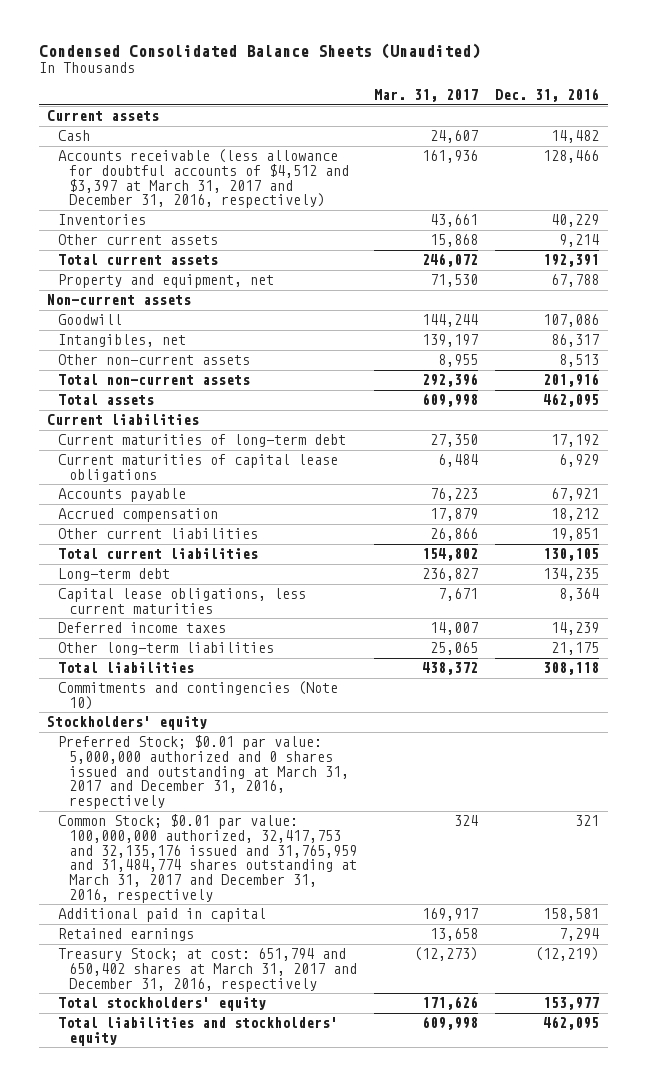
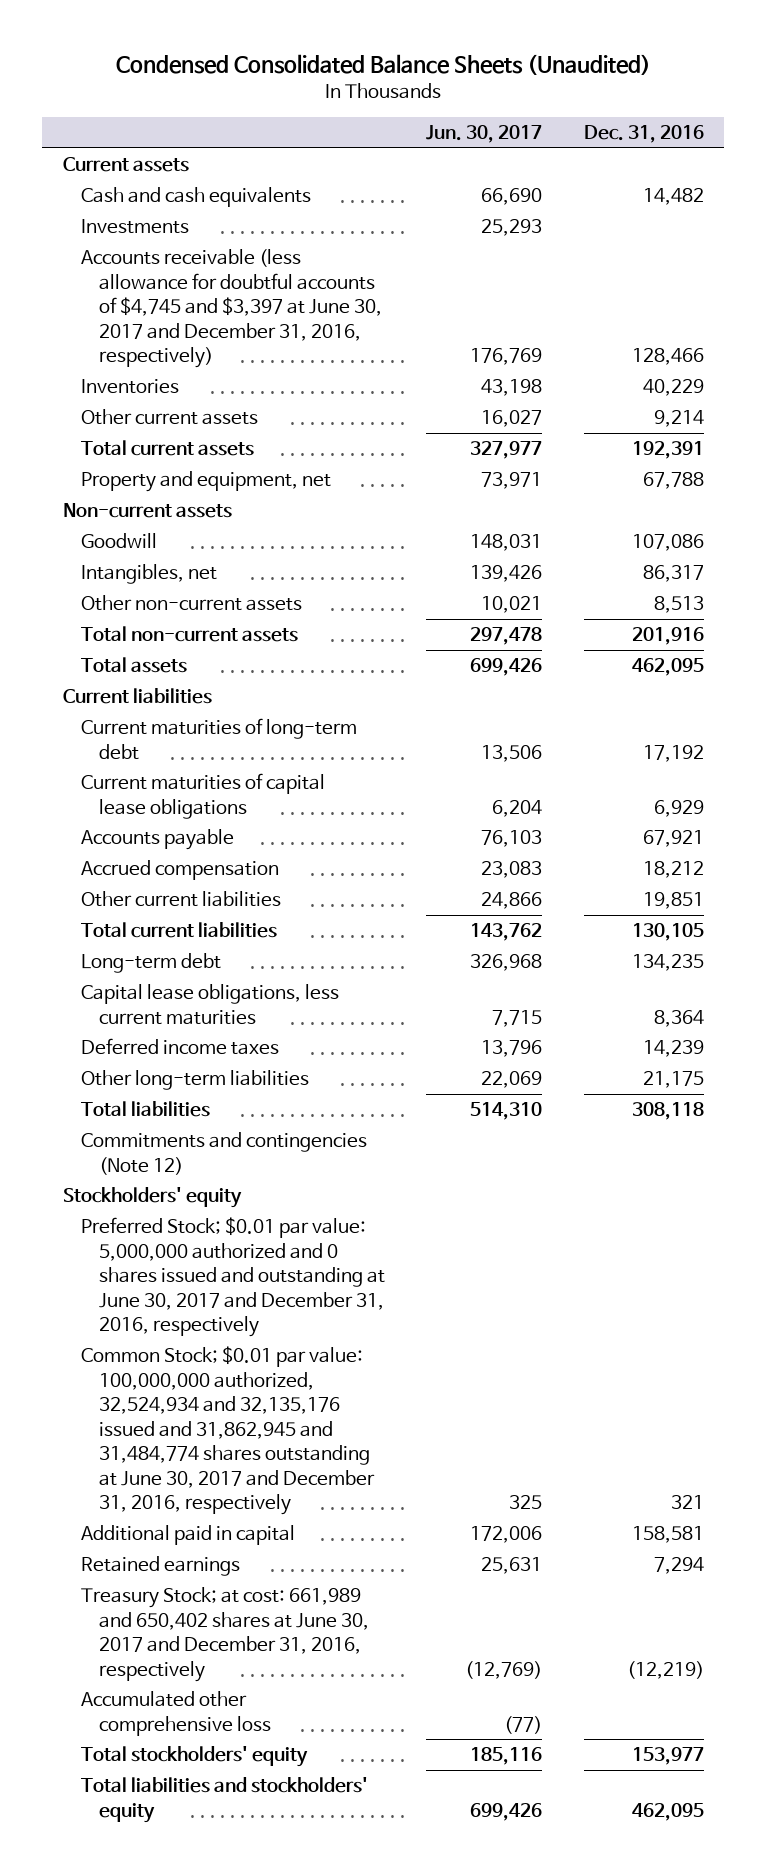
[373,89,478,103] Mar. 31, 2017 -> none
none -> [426,125,543,144] Jun. 30, 2017
[58,130,91,142] Cash -> [81,187,312,208] Cash and cash equivalents
none -> [81,219,190,235] Investments
[58,149,349,209] Accounts receivable (less allowance for doubtful accounts of $4,512 and $3,397 at March 31, 2017 and December 31, 2016, respectively) -> [81,249,383,369] Accounts receivable (less allowance for doubtful accounts of $4,745 and $3,397 at June 30, 2017 and December 31, 2016, respectively)
[58,681,339,710] Commitments and contingencies (Note 10) -> [81,1132,368,1175] Commitments and contingencies (Note 12)
[58,735,349,810] Preferred Stock; $0.01 par value: 5,000,000 authorized and 0 shares issued and outstanding at March 31, 2017 and December 31, 2016, respectively -> [81,1217,386,1338] Preferred Stock; $0.01 par value: 5,000,000 authorized and 0 shares issued and outstanding at June 30, 2017 and December 31, 2016, respectively
[58,814,357,903] Common Stock; $0.01 par value: 100,000,000 authorized, 32,417,753 and 32,135,176 issued and 31,765,959 and 31,484,774 shares outstanding at March 31, 2017 and December 31, 2016, respectively -> [81,1346,376,1516] Common Stock; $0.01 par value: 100,000,000 authorized, 32,524,934 and 32,135,176 issued and 31,862,945 and 31,484,774 shares outstanding at June 30, 2017 and December 31, 2016, respectively
[58,948,357,992] Treasury Stock; at cost: 651,794 and 650,402 shares at March 31, 2017 and December 31, 2016, respectively -> [81,1587,370,1682] Treasury Stock; at cost: 661,989 and 650,402 shares at June 30, 2017 and December 31, 2016, respectively
none -> [81,1691,272,1736] Accumulated other comprehensive loss

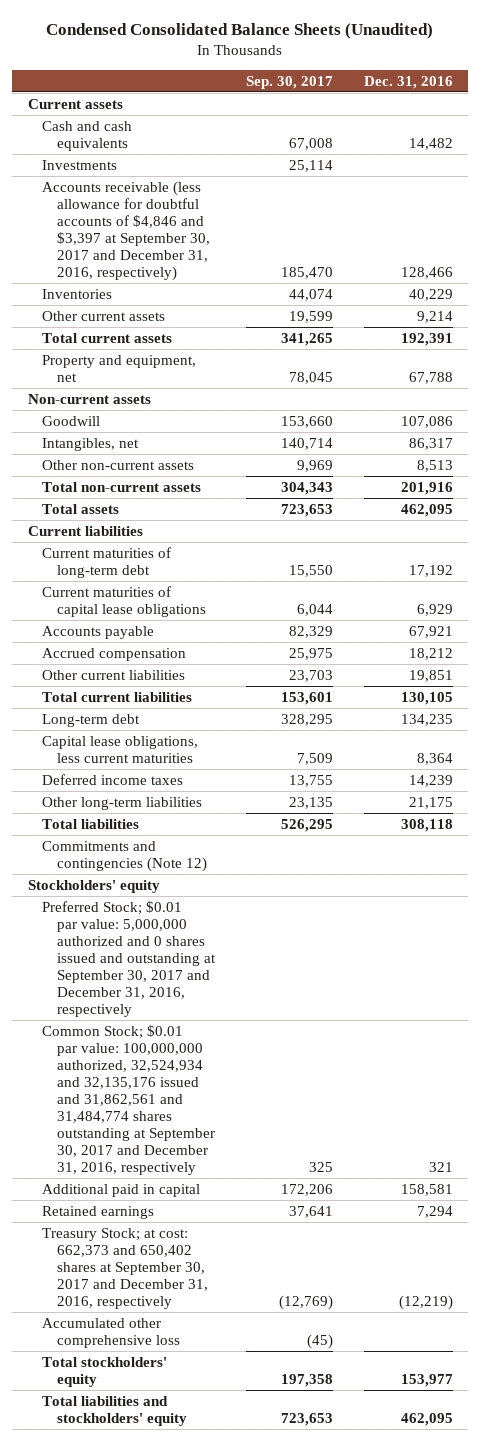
[426,125,543,144] Jun. 30, 2017 -> none
none -> [245,75,333,89] Sep. 30, 2017
[81,249,383,369] Accounts receivable (less allowance for doubtful accounts of $4,745 and $3,397 at June 30, 2017 and December 31, 2016, respectively) -> [42,180,211,282] Accounts receivable (less allowance for doubtful accounts of $4,846 and $3,397 at September 30, 2017 and December 31, 2016, respectively)
[81,1217,386,1338] Preferred Stock; $0.01 par value: 5,000,000 authorized and 0 shares issued and outstanding at June 30, 2017 and December 31, 2016, respectively -> [42,900,217,1018] Preferred Stock; $0.01 par value: 5,000,000 authorized and 0 shares issued and outstanding at September 30, 2017 and December 31, 2016, respectively
[81,1346,376,1516] Common Stock; $0.01 par value: 100,000,000 authorized, 32,524,934 and 32,135,176 issued and 31,862,945 and 31,484,774 shares outstanding at June 30, 2017 and December 31, 2016, respectively -> [42,1024,216,1176] Common Stock; $0.01 par value: 100,000,000 authorized, 32,524,934 and 32,135,176 issued and 31,862,561 and 31,484,774 shares outstanding at September 30, 2017 and December 31, 2016, respectively
[81,1587,370,1682] Treasury Stock; at cost: 661,989 and 650,402 shares at June 30, 2017 and December 31, 2016, respectively -> [42,1227,209,1310] Treasury Stock; at cost: 662,373 and 650,402 shares at September 30, 2017 and December 31, 2016, respectively

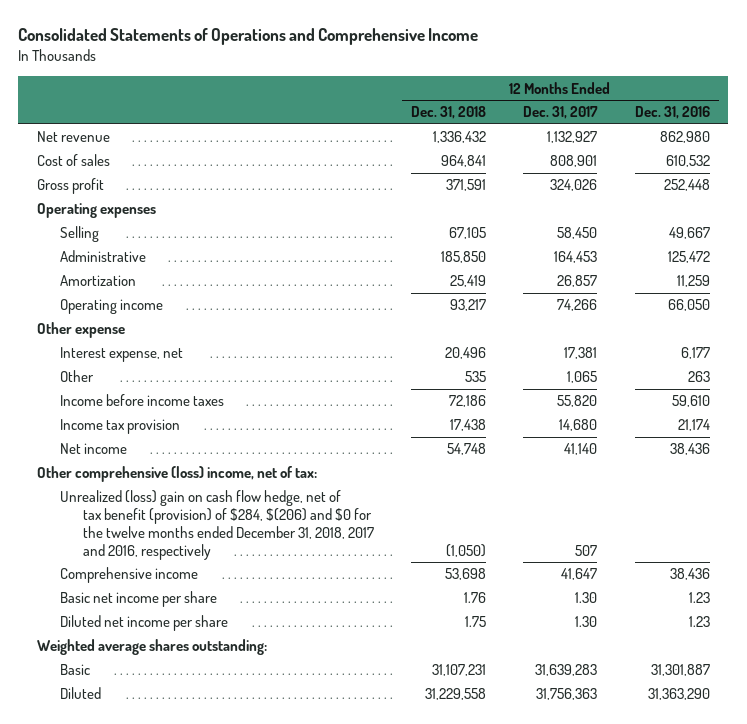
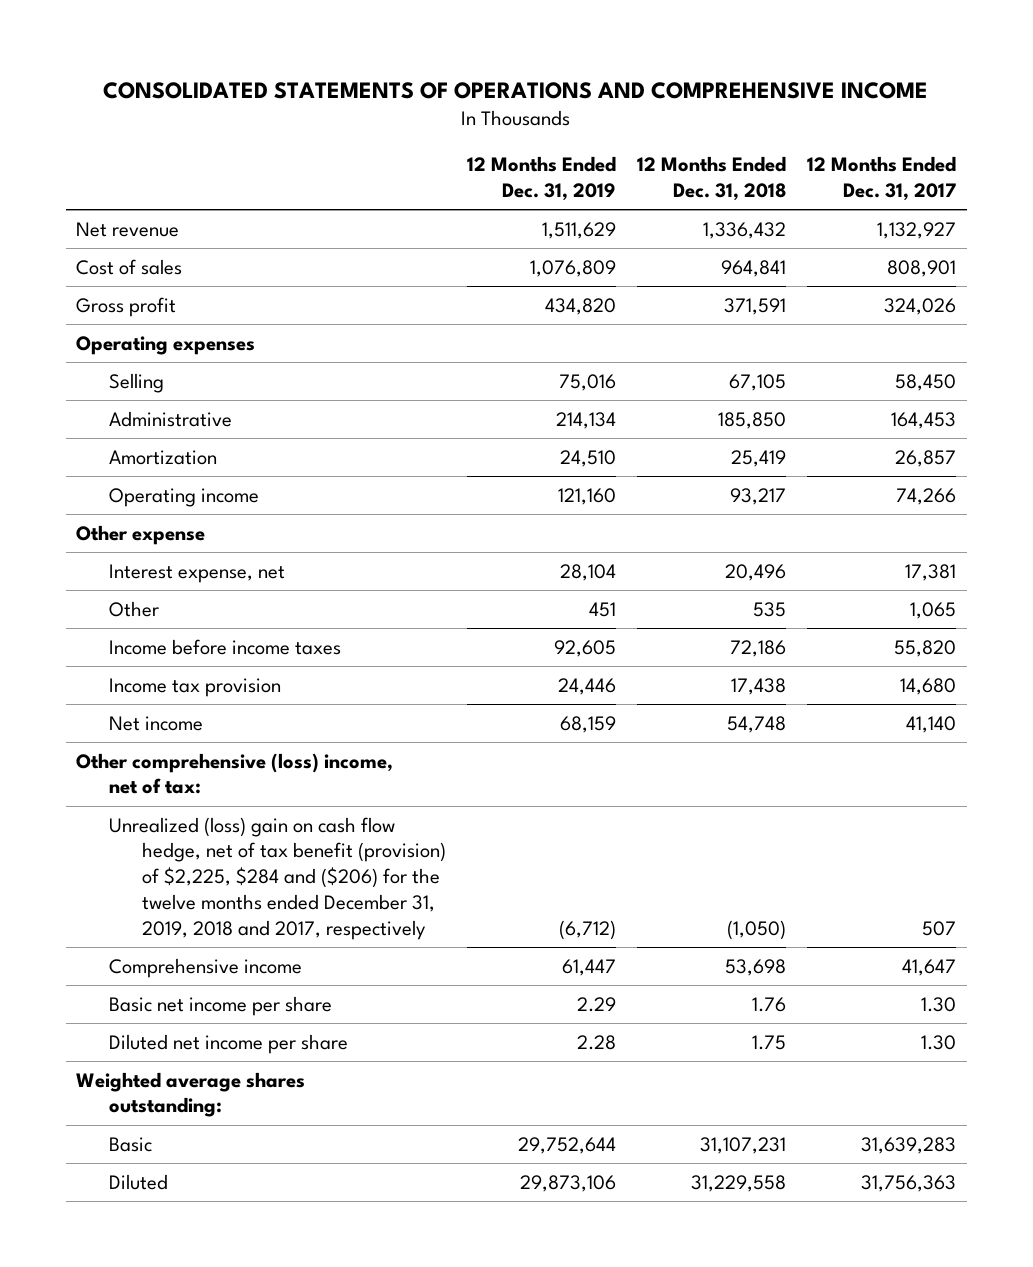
[18,28,479,46] Consolidated Statements of Operations and Comprehensive Income -> [103,81,929,99] CONSOLIDATED STATEMENTS OF OPERATIONS AND COMPREHENSIVE INCOME
[634,106,710,120] Dec. 31, 2016 -> none
none -> [467,156,617,202] 12 Months Ended Dec. 31, 2019
[59,490,375,560] Unrealized (loss) gain on cash flow hedge, net of tax benefit (provision) of $284, $(206) and $0 for the twelve months ended December 31, 2018, 2017 and 2016, respectively -> [109,816,446,940] Unrealized (loss) gain on cash flow hedge, net of tax benefit (provision) of $2,225, $284 and ($206) for the twelve months ended December 31, 2019, 2018 and 2017, respectively

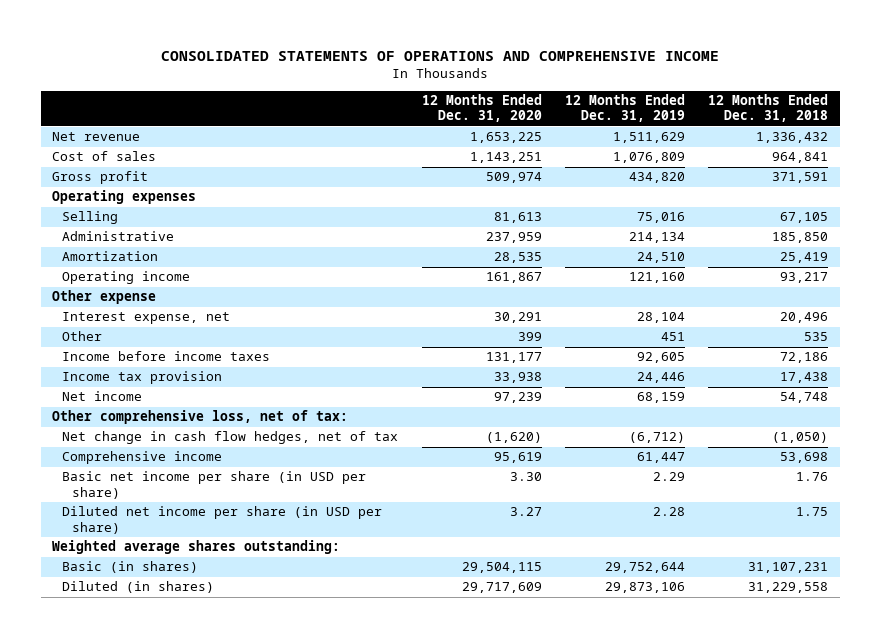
[807,156,957,202] 12 Months Ended Dec. 31, 2017 -> none
none -> [421,93,542,123] 12 Months Ended Dec. 31, 2020
[76,752,394,795] Other comprehensive (loss) income, net of tax: -> [52,410,349,425] Other comprehensive loss, net of tax:
[109,816,446,940] Unrealized (loss) gain on cash flow hedge, net of tax benefit (provision) of $2,225, $284 and ($206) for the twelve months ended December 31, 2019, 2018 and 2017, respectively -> [62,431,399,445] Net change in cash flow hedges, net of tax
[109,995,333,1016] Basic net income per share -> [62,471,367,499] Basic net income per share (in USD per share)
[109,1033,349,1054] Diluted net income per share -> [62,506,383,534] Diluted net income per share (in USD per share)
[109,1136,153,1152] Basic -> [62,561,199,574] Basic (in shares)
[109,1173,169,1190] Diluted -> [62,581,215,594] Diluted (in shares)

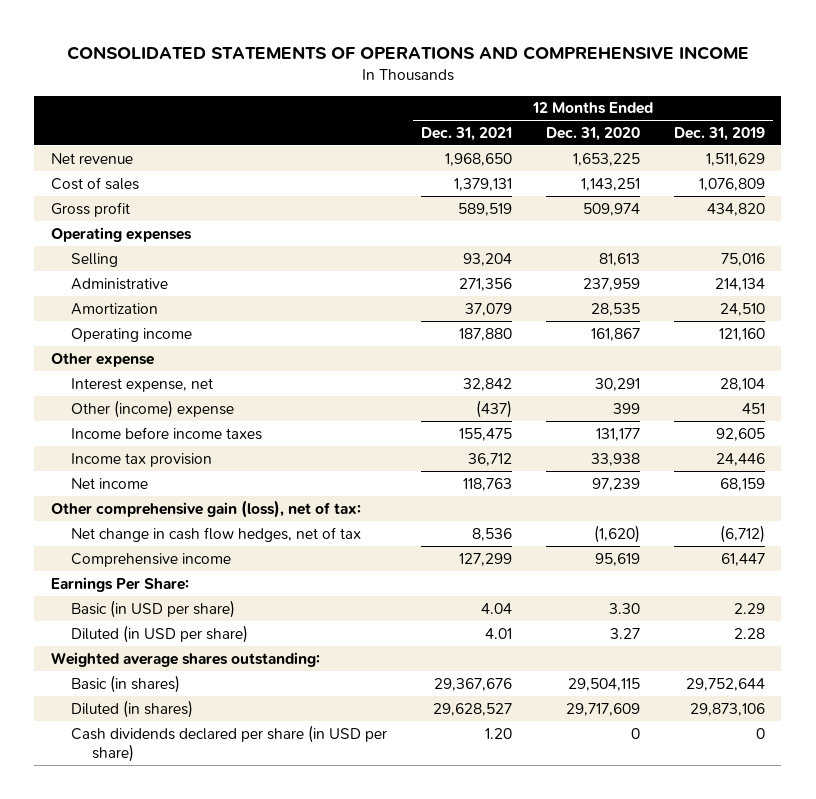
[708,93,829,123] 12 Months Ended Dec. 31, 2018 -> none
none -> [421,126,513,141] Dec. 31, 2021
[62,331,103,342] Other -> [71,399,235,418] Other (income) expense
[52,410,349,425] Other comprehensive loss, net of tax: -> [51,499,362,518] Other comprehensive gain (loss), net of tax:
none -> [51,576,190,592] Earnings Per Share:
[62,471,367,499] Basic net income per share (in USD per share) -> [71,599,236,618] Basic (in USD per share)
[62,506,383,534] Diluted net income per share (in USD per share) -> [71,624,249,643] Diluted (in USD per share)
none -> [71,724,388,763] Cash dividends declared per share (in USD per share)

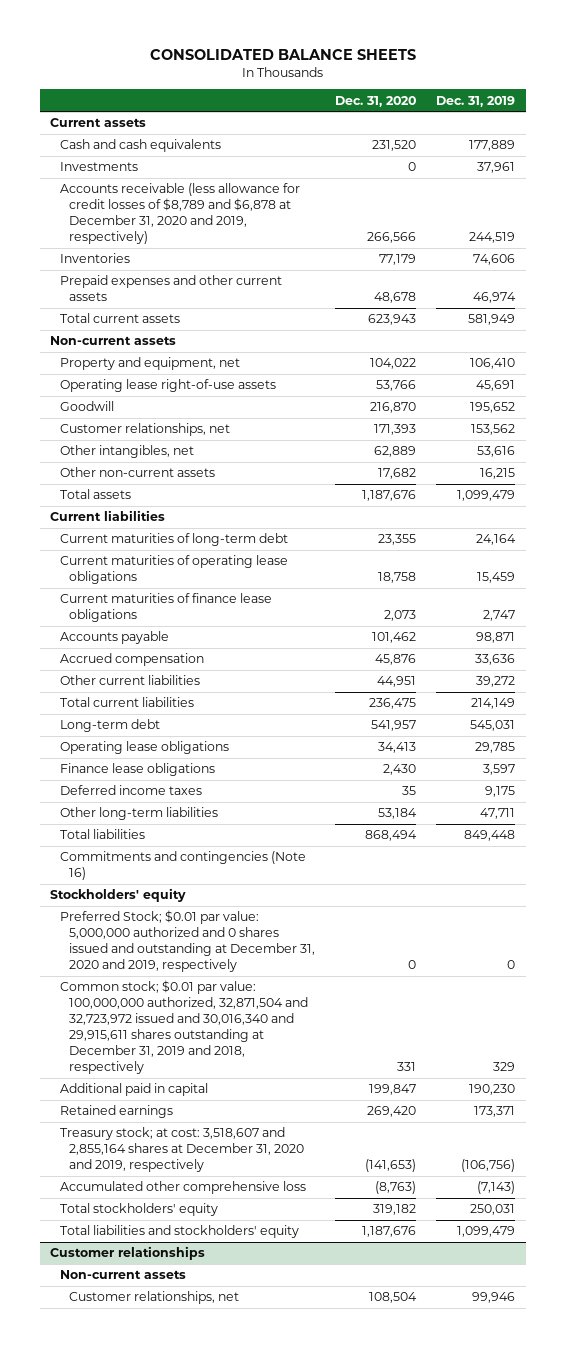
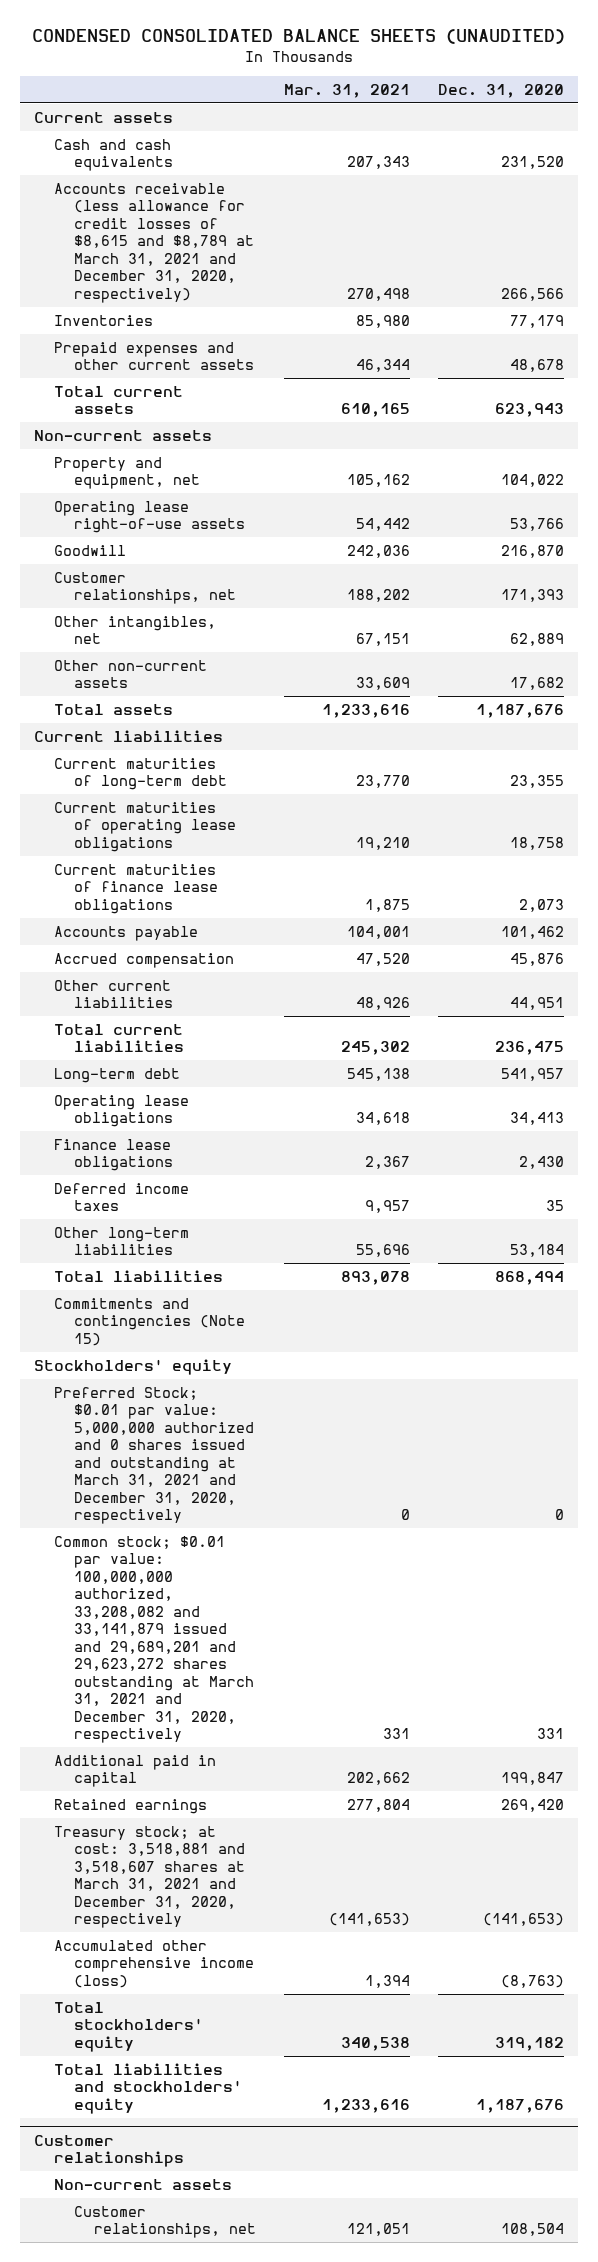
[149,48,416,60] CONSOLIDATED BALANCE SHEETS -> [31,29,565,45] CONDENSED CONSOLIDATED BALANCE SHEETS (UNAUDITED)
[436,95,516,107] Dec. 31, 2019 -> none
none -> [284,83,411,98] Mar. 31, 2021
[59,162,138,172] Investments -> none
[59,183,300,245] Accounts receivable (less allowance for credit losses of $8,789 and $6,878 at December 31, 2020 and 2019, respectively) -> [53,182,254,303] Accounts receivable (less allowance for credit losses of $8,615 and $8,789 at March 31, 2021 and December 31, 2020, respectively)
[59,851,306,881] Commitments and contingencies (Note 16) -> [53,1297,245,1346] Commitments and contingencies (Note 15)
[59,910,315,973] Preferred Stock; $0.01 par value: 5,000,000 authorized and 0 shares issued and outstanding at December 31, 2020 and 2019, respectively -> [53,1386,254,1525] Preferred Stock; $0.01 par value: 5,000,000 authorized and 0 shares issued and outstanding at March 31, 2021 and December 31, 2020, respectively
[59,980,308,1075] Common stock; $0.01 par value: 100,000,000 authorized, 32,871,504 and 32,723,972 issued and 30,016,340 and 29,915,611 shares outstanding at December 31, 2019 and 2018, respectively -> [53,1535,254,1744] Common stock; $0.01 par value: 100,000,000 authorized, 33,208,082 and 33,141,879 issued and 29,689,201 and 29,623,272 shares outstanding at March 31, 2021 and December 31, 2020, respectively
[59,1127,304,1173] Treasury stock; at cost: 3,518,607 and 2,855,164 shares at December 31, 2020 and 2019, respectively -> [53,1825,245,1929] Treasury stock; at cost: 3,518,881 and 3,518,607 shares at March 31, 2021 and December 31, 2020, respectively
[59,1181,306,1195] Accumulated other comprehensive loss -> [53,1939,254,1988] Accumulated other comprehensive income (loss)

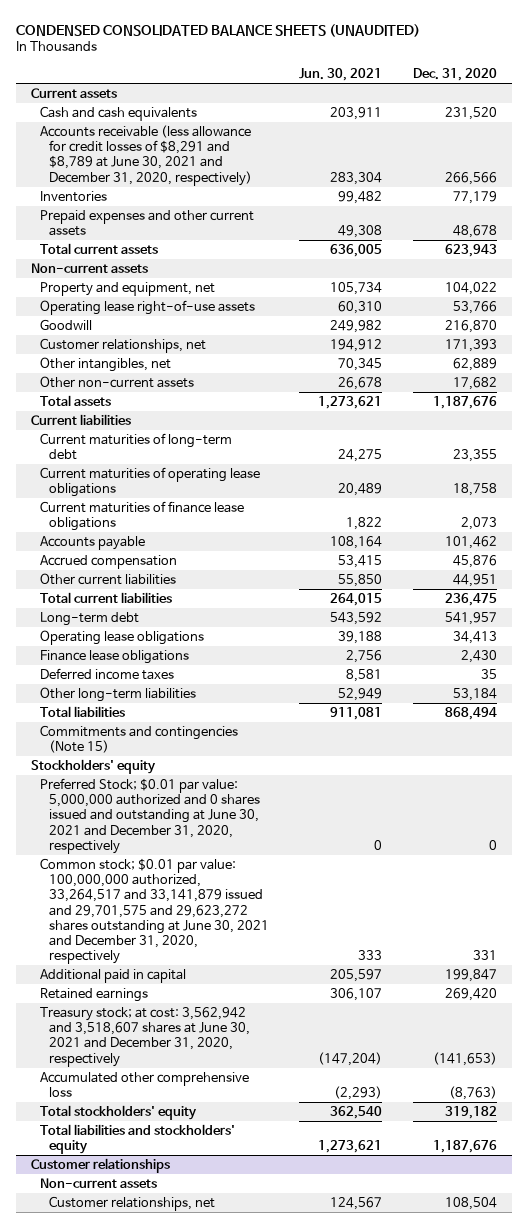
[284,83,411,98] Mar. 31, 2021 -> none
none -> [299,67,383,81] Jun. 30, 2021
[53,182,254,303] Accounts receivable (less allowance for credit losses of $8,615 and $8,789 at March 31, 2021 and December 31, 2020, respectively) -> [39,125,252,186] Accounts receivable (less allowance for credit losses of $8,291 and $8,789 at June 30, 2021 and December 31, 2020, respectively)
[53,1386,254,1525] Preferred Stock; $0.01 par value: 5,000,000 authorized and 0 shares issued and outstanding at March 31, 2021 and December 31, 2020, respectively -> [39,778,260,854] Preferred Stock; $0.01 par value: 5,000,000 authorized and 0 shares issued and outstanding at June 30, 2021 and December 31, 2020, respectively
[53,1535,254,1744] Common stock; $0.01 par value: 100,000,000 authorized, 33,208,082 and 33,141,879 issued and 29,689,201 and 29,623,272 shares outstanding at March 31, 2021 and December 31, 2020, respectively -> [39,858,269,964] Common stock; $0.01 par value: 100,000,000 authorized, 33,264,517 and 33,141,879 issued and 29,701,575 and 29,623,272 shares outstanding at June 30, 2021 and December 31, 2020, respectively
[53,1825,245,1929] Treasury stock; at cost: 3,518,881 and 3,518,607 shares at March 31, 2021 and December 31, 2020, respectively -> [39,1007,250,1067] Treasury stock; at cost: 3,562,942 and 3,518,607 shares at June 30, 2021 and December 31, 2020, respectively
[53,1939,254,1988] Accumulated other comprehensive income (loss) -> [39,1072,249,1098] Accumulated other comprehensive loss

